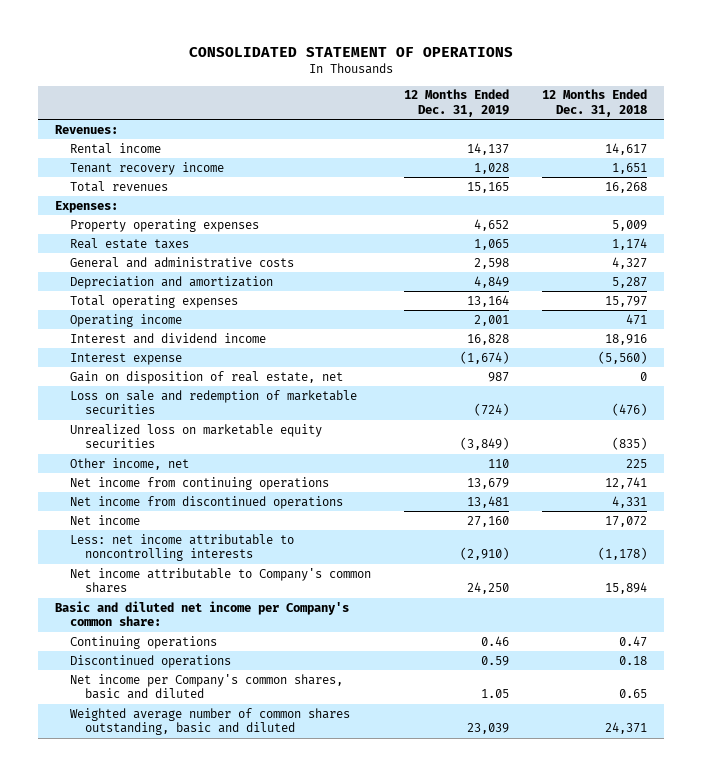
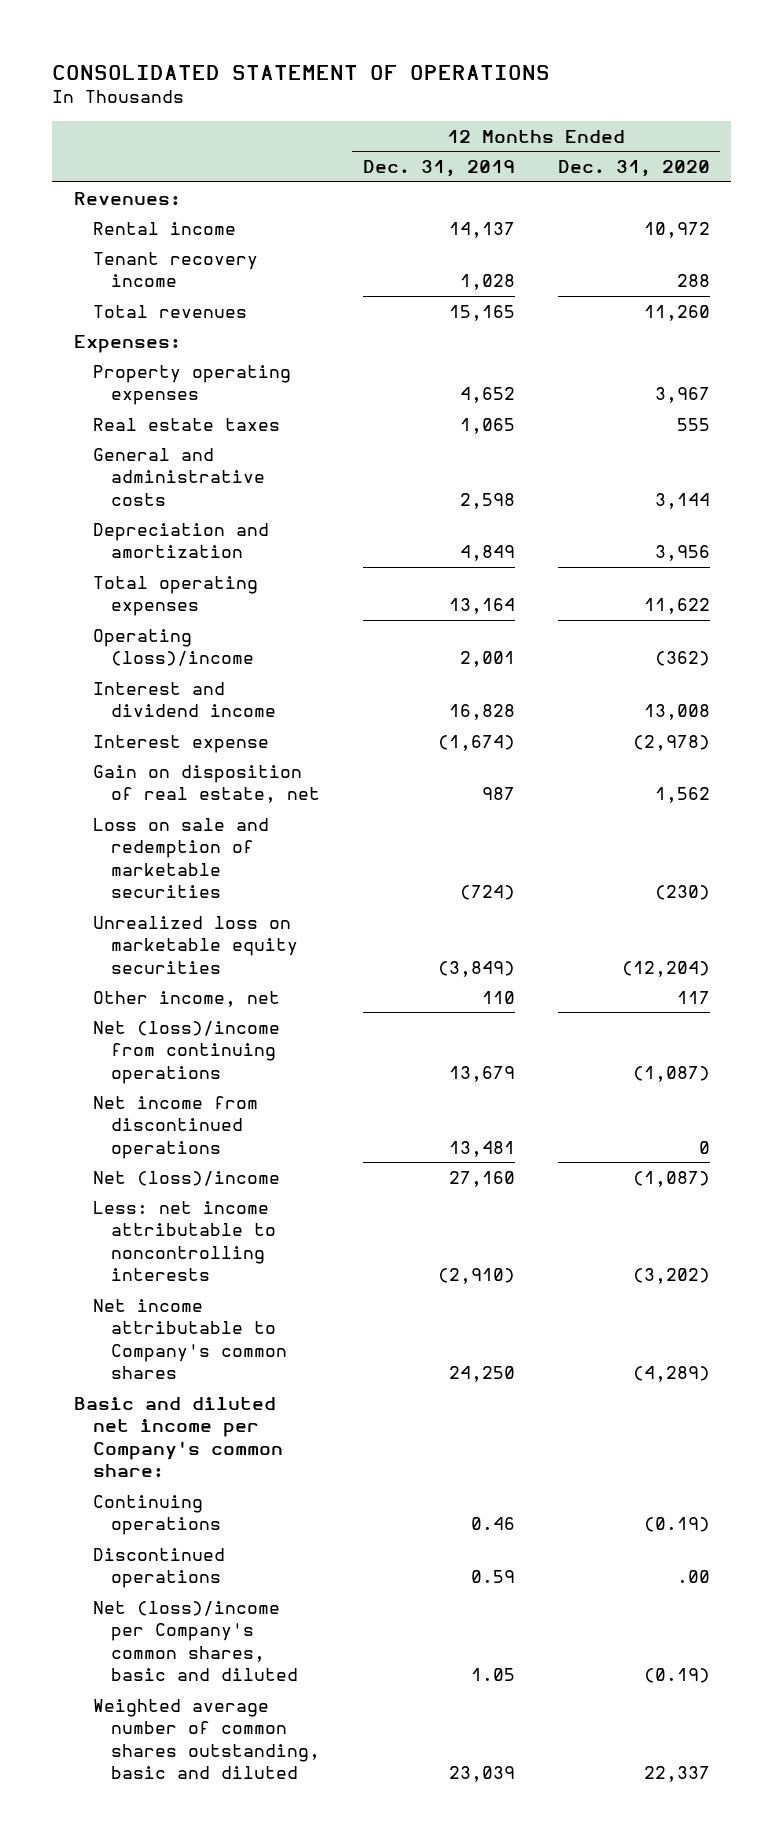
[542,89,648,117] 12 Months Ended Dec. 31, 2018 -> none
none -> [557,160,710,178] Dec. 31, 2020
[69,313,182,327] Operating income -> [92,628,255,667] Operating (loss)/income
[69,476,329,490] Net income from continuing operations -> [92,1020,280,1084] Net (loss)/income from continuing operations
[69,514,140,525] Net income -> [92,1170,280,1186] Net (loss)/income
[69,673,343,700] Net income per Company's common shares, basic and diluted -> [92,1600,299,1682] Net (loss)/income per Company's common shares, basic and diluted

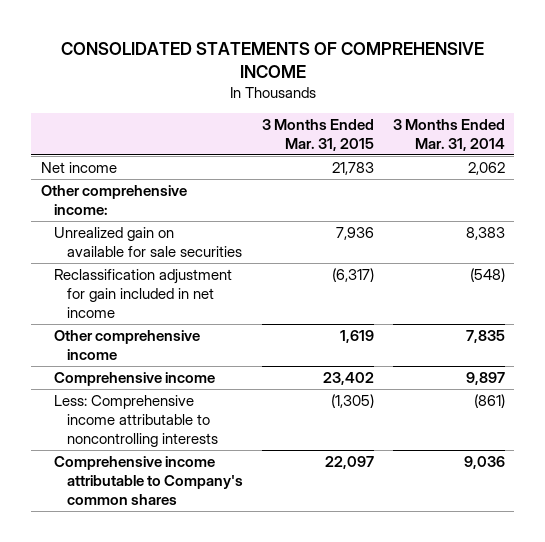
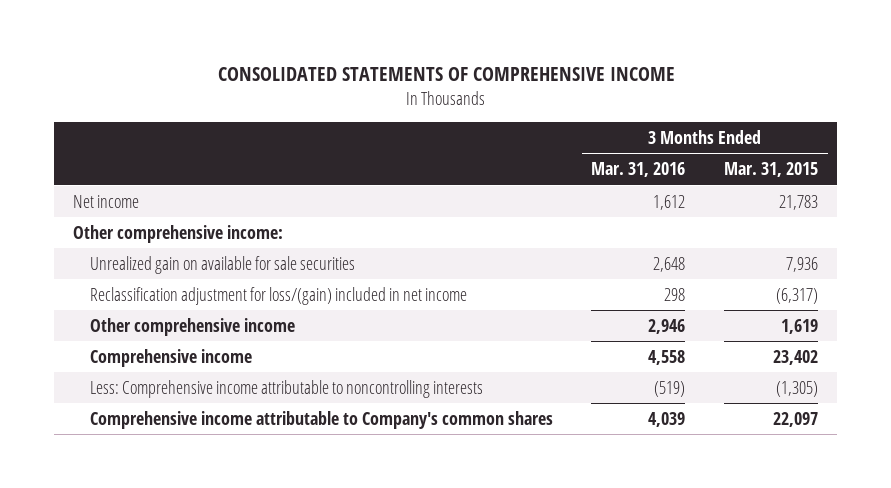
[392,118,505,151] 3 Months Ended Mar. 31, 2014 -> none
none -> [591,162,686,178] Mar. 31, 2016
[53,269,232,318] Reclassification adjustment for gain included in net income -> [89,286,467,305] Reclassification adjustment for loss/(gain) included in net income

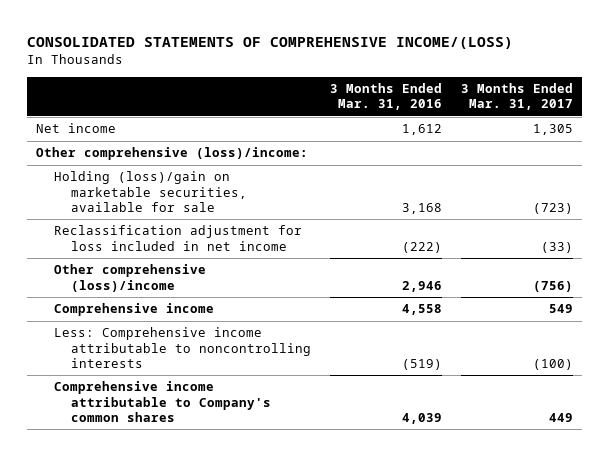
[217,67,675,82] CONSOLIDATED STATEMENTS OF COMPREHENSIVE INCOME -> [26,36,513,49] CONSOLIDATED STATEMENTS OF COMPREHENSIVE INCOME/(LOSS)
[723,162,818,178] Mar. 31, 2015 -> none
none -> [460,82,573,111] 3 Months Ended Mar. 31, 2017
[73,224,284,243] Other comprehensive income: -> [36,147,309,161] Other comprehensive (loss)/income:
[89,255,355,274] Unrealized gain on available for sale securities -> [53,171,248,213] Holding (loss)/gain on marketable securities, available for sale
[653,256,686,272] 2,648 -> [401,203,442,215] 3,168
[89,286,467,305] Reclassification adjustment for loss/(gain) included in net income -> [53,225,302,251] Reclassification adjustment for loss included in net income
[664,287,686,301] 298 -> [401,241,442,253] (222)
[89,317,295,336] Other comprehensive income -> [53,264,206,292] Other comprehensive (loss)/income

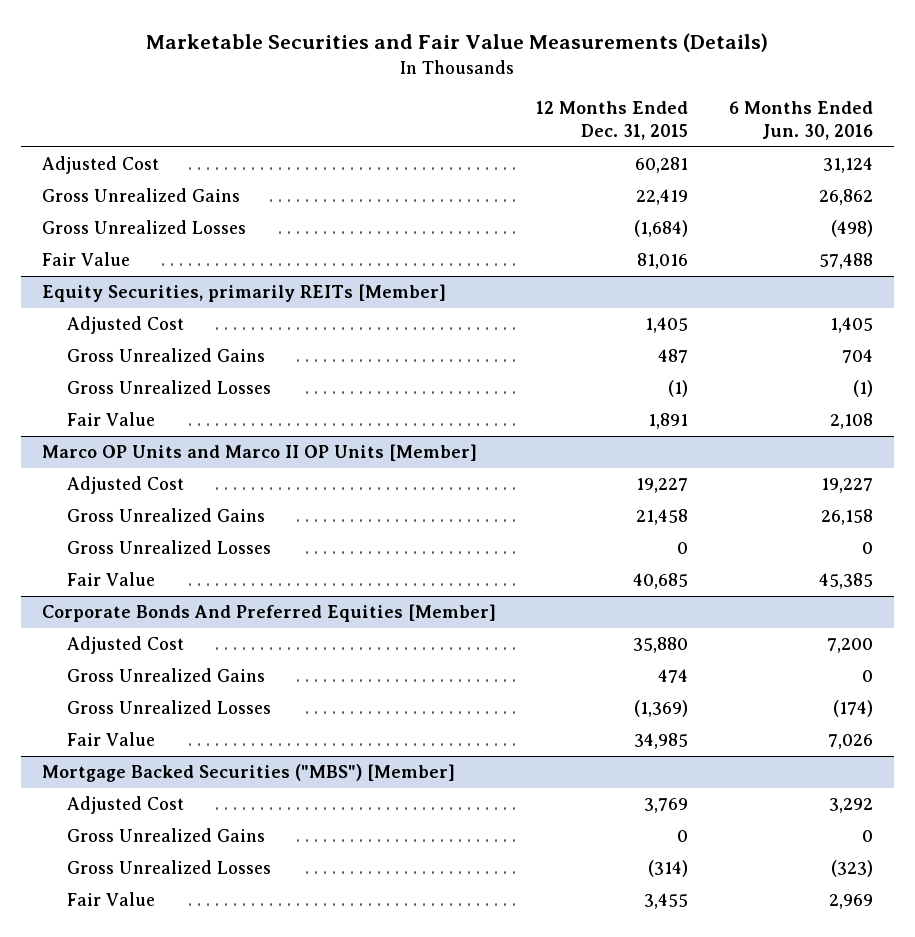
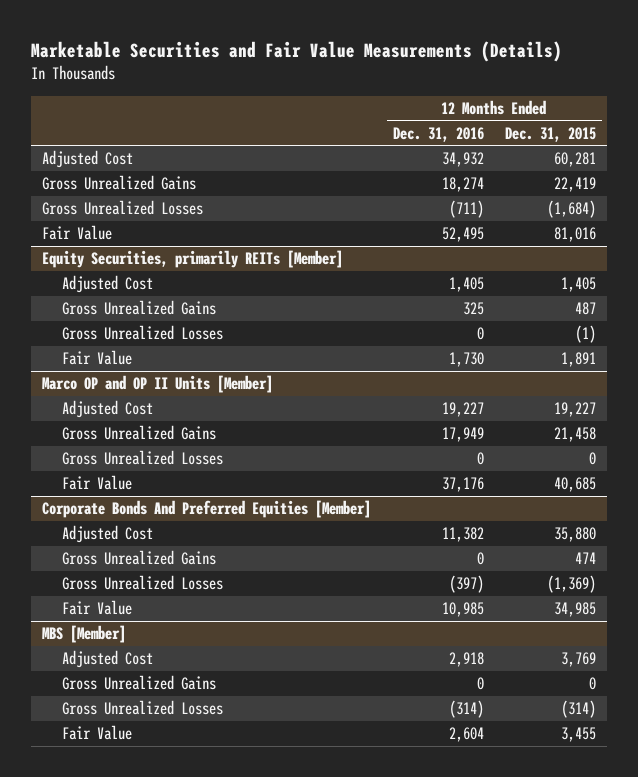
[729,101,874,140] 6 Months Ended Jun. 30, 2016 -> none
none -> [392,126,484,142] Dec. 31, 2016
[41,444,477,462] Marco OP Units and Marco II OP Units [Member] -> [41,375,273,394] Marco OP and OP II Units [Member]
[41,764,455,783] Mortgage Backed Securities ("MBS") [Member] -> [41,625,126,644] MBS [Member]

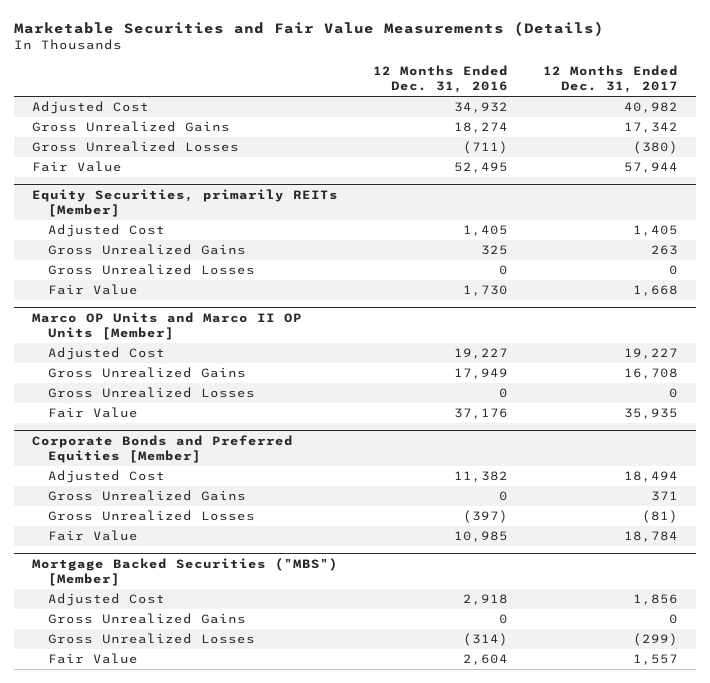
[505,126,597,142] Dec. 31, 2015 -> none
none -> [543,64,679,94] 12 Months Ended Dec. 31, 2017
[41,375,273,394] Marco OP and OP II Units [Member] -> [31,312,302,341] Marco OP Units and Marco II OP Units [Member]
[41,500,371,519] Corporate Bonds And Preferred Equities [Member] -> [31,435,293,464] Corporate Bonds and Preferred Equities [Member]
[41,625,126,644] MBS [Member] -> [31,558,338,587] Mortgage Backed Securities ("MBS") [Member]

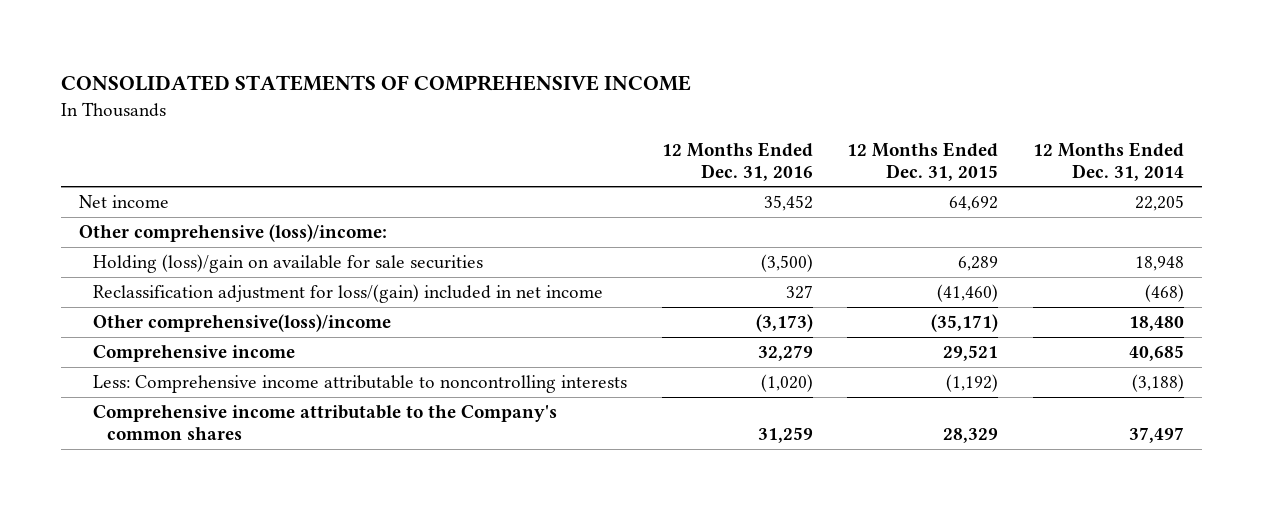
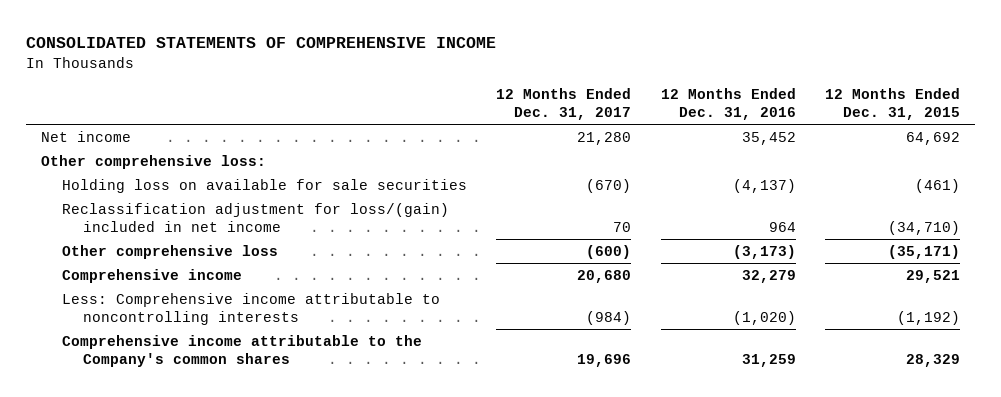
[1033,141,1185,181] 12 Months Ended Dec. 31, 2014 -> none
none -> [496,88,632,120] 12 Months Ended Dec. 31, 2017
[78,224,387,243] Other comprehensive (loss)/income: -> [40,154,266,169] Other comprehensive loss:
[92,254,483,274] Holding (loss)/gain on available for sale securities -> [61,178,467,193] Holding loss on available for sale securities
[760,254,813,273] (3,500) -> [732,178,796,193] (4,137)
[958,256,999,272] 6,289 -> [915,178,961,193] (461)
[785,285,813,300] 327 -> [768,221,796,232] 964
[937,284,999,303] (41,460) -> [888,220,961,235] (34,710)
[92,314,391,333] Other comprehensive(loss)/income -> [61,244,278,259] Other comprehensive loss

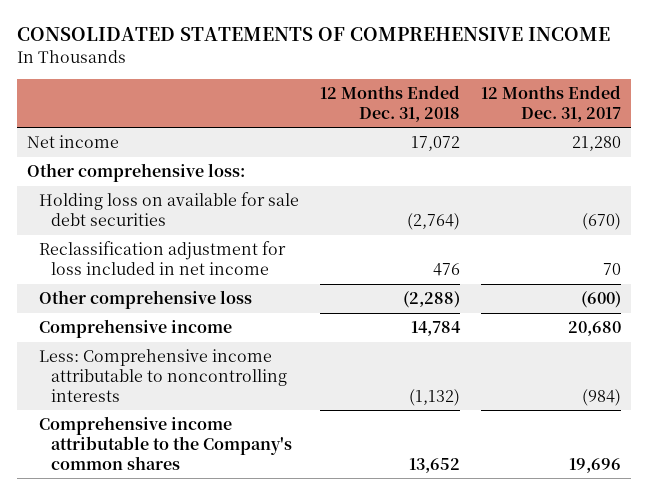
[660,88,796,120] 12 Months Ended Dec. 31, 2016 -> none
[825,88,961,120] 12 Months Ended Dec. 31, 2015 -> none
none -> [320,85,461,122] 12 Months Ended Dec. 31, 2018
[61,178,467,193] Holding loss on available for sale securities -> [39,192,300,226] Holding loss on available for sale debt securities
[61,202,449,232] Reclassification adjustment for loss/(gain) included in net income -> [39,241,287,275] Reclassification adjustment for loss included in net income

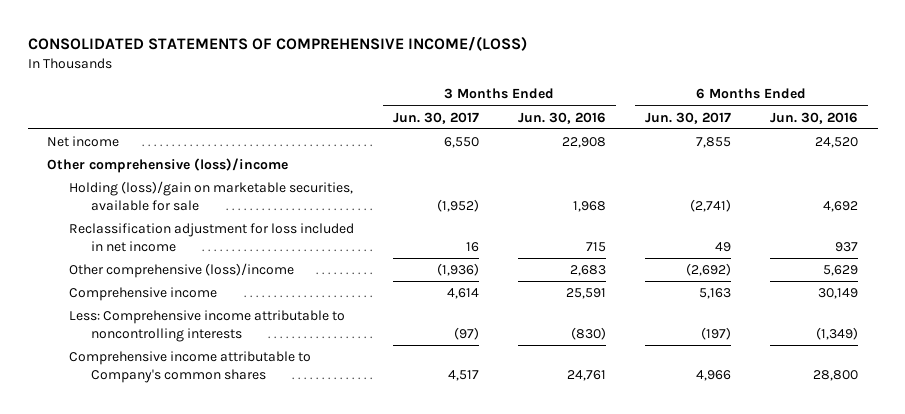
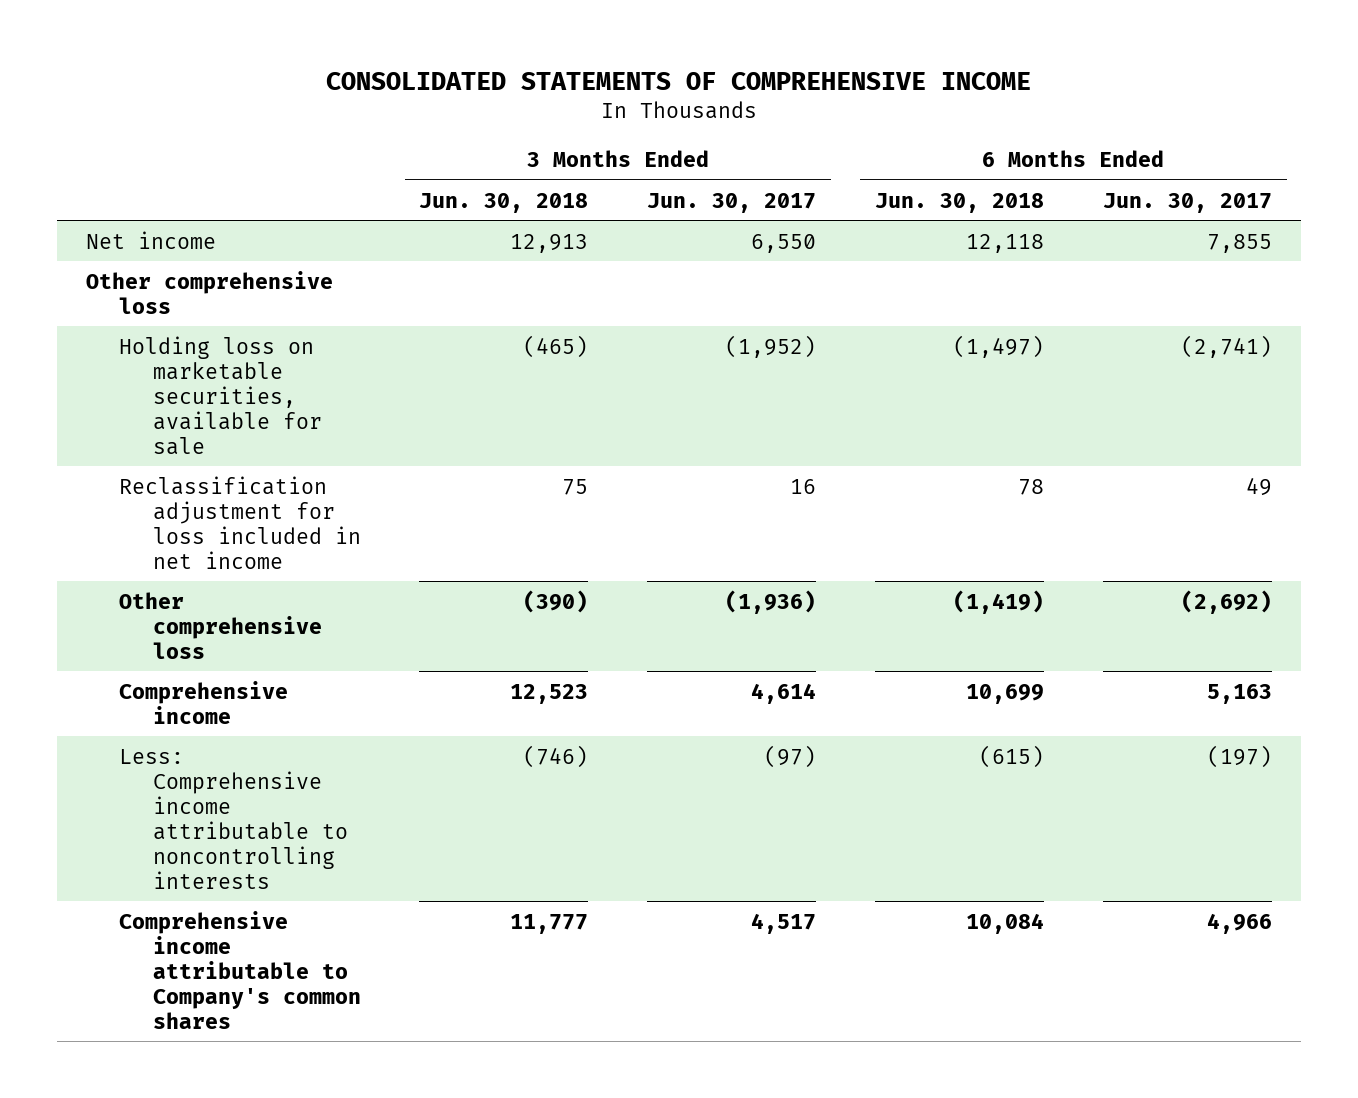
[27,36,527,52] CONSOLIDATED STATEMENTS OF COMPREHENSIVE INCOME/(LOSS) -> [326,71,1032,90] CONSOLIDATED STATEMENTS OF COMPREHENSIVE INCOME
[517,111,606,124] Jun. 30, 2016 -> none
[770,111,859,124] Jun. 30, 2016 -> none
none -> [419,192,589,213] Jun. 30, 2018
none -> [875,192,1045,213] Jun. 30, 2018
[47,157,289,173] Other comprehensive (loss)/income -> [86,270,334,314] Other comprehensive loss
[68,180,353,212] Holding (loss)/gain on marketable securities, available for sale -> [119,335,322,455] Holding loss on marketable securities, available for sale
[68,262,294,278] Other comprehensive (loss)/income -> [119,591,322,659] Other comprehensive loss

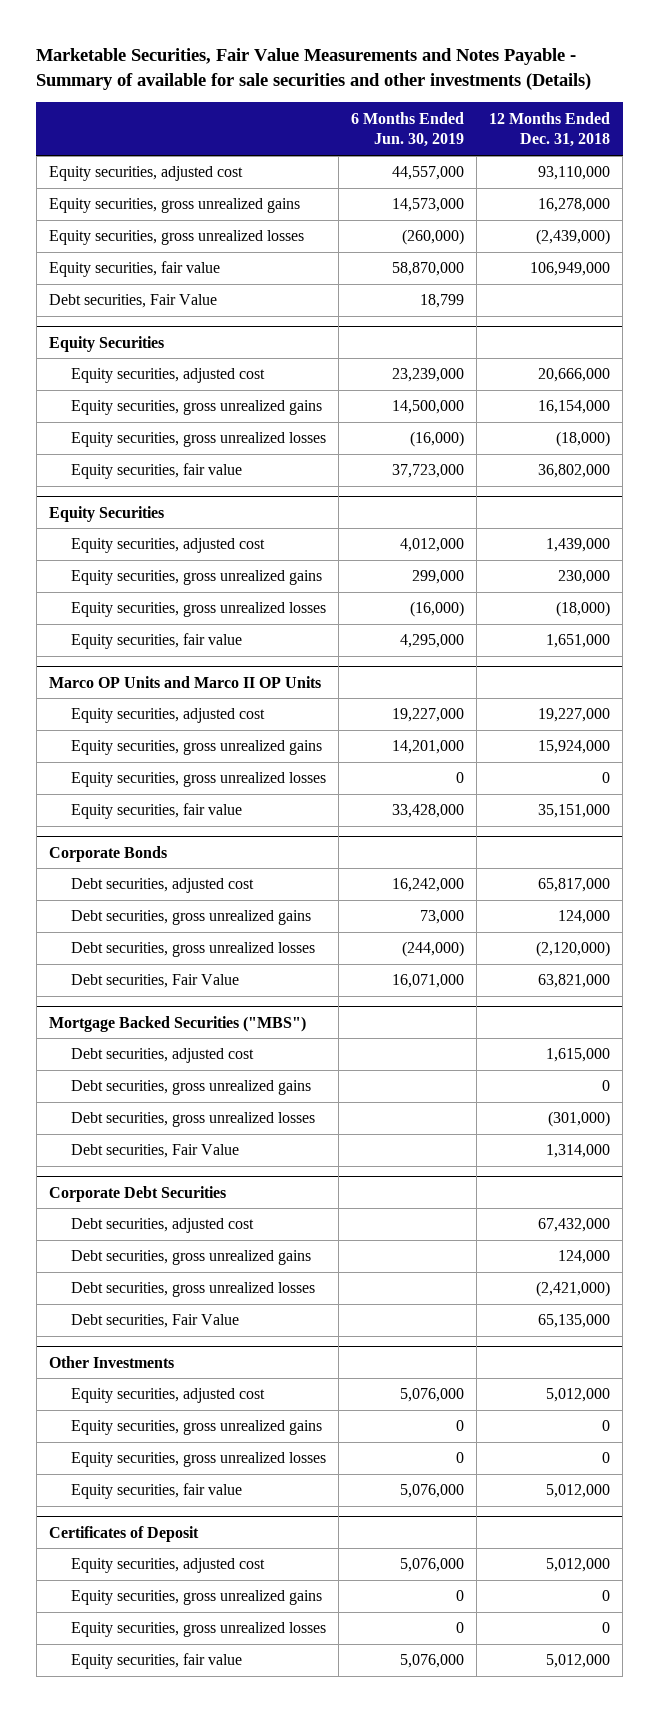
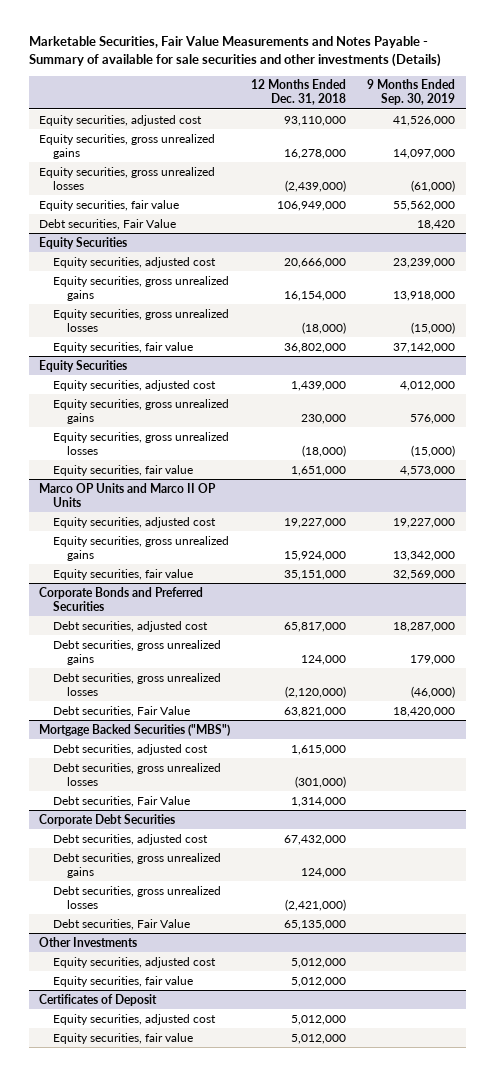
[350,111,464,148] 6 Months Ended Jun. 30, 2019 -> none
none -> [367,79,456,106] 9 Months Ended Sep. 30, 2019
[70,772,326,788] Equity securities, gross unrealized losses -> none
[48,845,167,862] Corporate Bonds -> [39,586,204,611] Corporate Bonds and Preferred Securities
[70,1080,311,1096] Debt securities, gross unrealized gains -> none
[70,1420,322,1436] Equity securities, gross unrealized gains -> none
[70,1452,326,1468] Equity securities, gross unrealized losses -> none
[70,1590,322,1606] Equity securities, gross unrealized gains -> none
[70,1622,326,1638] Equity securities, gross unrealized losses -> none

